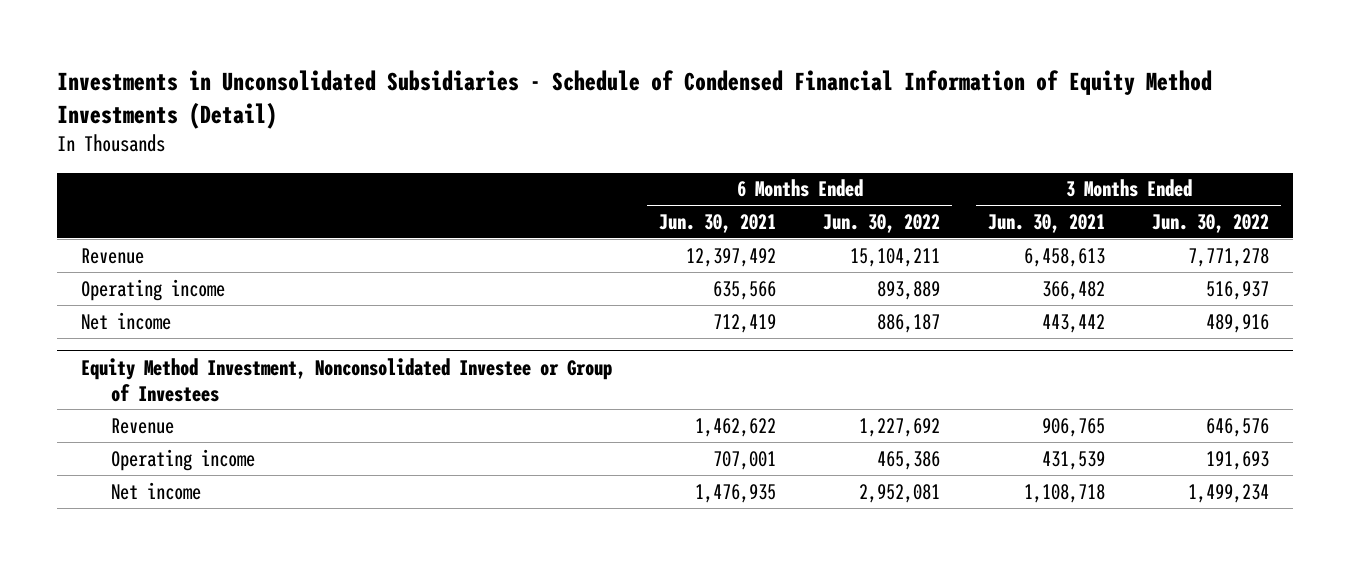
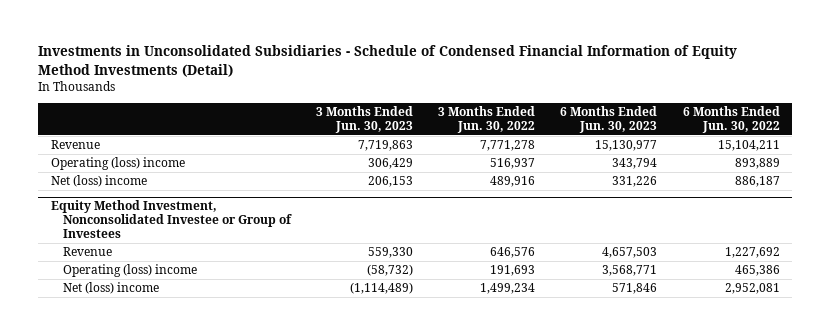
[658,213,776,233] Jun. 30, 2021 -> none
[987,213,1105,233] Jun. 30, 2021 -> none
none -> [316,106,414,134] 3 Months Ended Jun. 30, 2023
none -> [560,106,658,134] 6 Months Ended Jun. 30, 2023
[80,278,225,301] Operating income -> [50,157,185,171] Operating (loss) income
[80,311,171,330] Net income -> [50,175,147,188] Net (loss) income
[111,448,256,471] Operating income -> [62,264,197,278] Operating (loss) income
[111,481,202,500] Net income -> [62,282,159,295] Net (loss) income

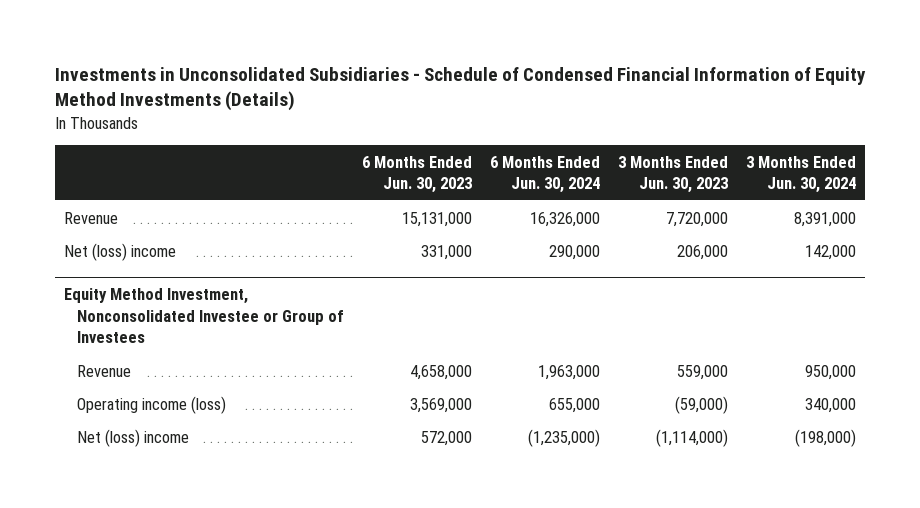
[37,45,737,77] Investments in Unconsolidated Subsidiaries - Schedule of Condensed Financial Information of Equity Method Investments (Detail) -> [54,66,866,112] Investments in Unconsolidated Subsidiaries - Schedule of Condensed Financial Information of Equity Method Investments (Details)
[438,106,536,134] 3 Months Ended Jun. 30, 2022 -> none
[682,106,780,134] 6 Months Ended Jun. 30, 2022 -> none
none -> [489,155,600,194] 6 Months Ended Jun. 30, 2024
none -> [746,155,857,194] 3 Months Ended Jun. 30, 2024
[50,157,185,171] Operating (loss) income -> none
[358,140,414,152] 7,719,863 -> [665,211,728,227] 7,720,000
[595,140,658,152] 15,130,977 -> [401,211,472,227] 15,131,000
[368,176,414,188] 206,153 -> [676,244,728,260] 206,000
[612,176,658,188] 331,226 -> [420,244,472,260] 331,000
[368,247,414,259] 559,330 -> [676,364,728,380] 559,000
[602,247,658,259] 4,657,503 -> [409,364,472,380] 4,658,000
[62,264,197,278] Operating (loss) income -> [76,395,226,414] Operating income (loss)
[367,264,414,277] (58,732) -> [674,395,728,414] (59,000)
[602,265,658,277] 3,568,771 -> [409,397,472,413] 3,569,000
[350,282,414,295] (1,114,489) -> [655,428,728,447] (1,114,000)
[612,283,658,295] 571,846 -> [420,430,472,446] 572,000

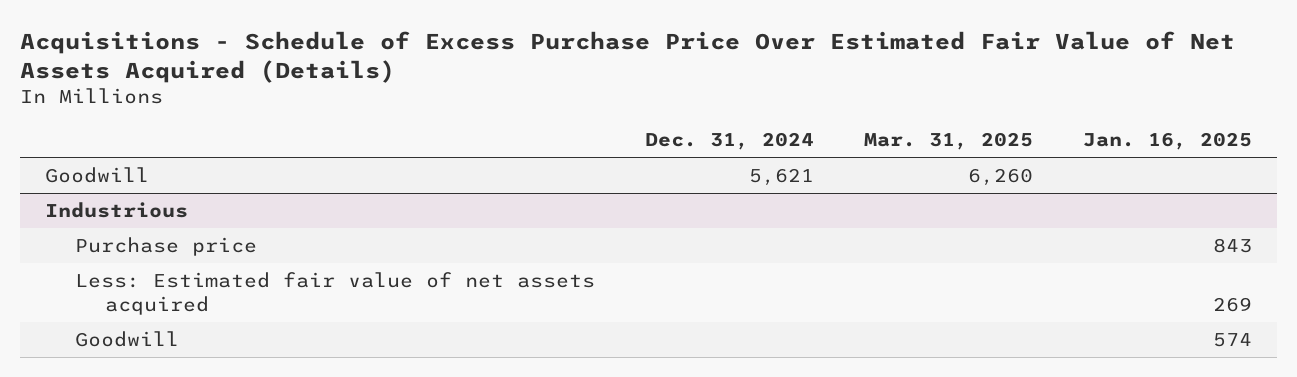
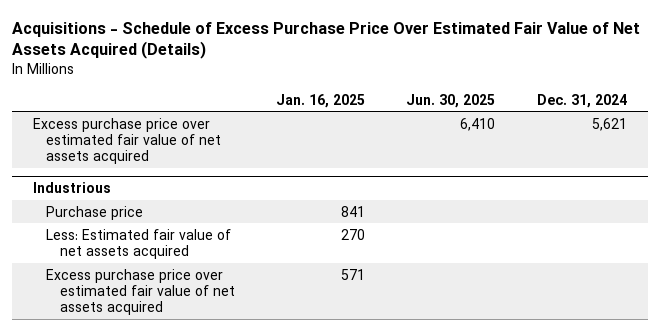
[864,132,1034,151] Mar. 31, 2025 -> none
none -> [406,93,496,108] Jun. 30, 2025
[45,167,150,184] Goodwill -> [33,117,222,165] Excess purchase price over estimated fair value of net assets acquired
[75,331,180,348] Goodwill -> none
[1213,238,1253,254] 843 -> [341,205,366,217] 841
[1213,297,1253,313] 269 -> [341,228,366,240] 270
none -> [46,268,235,316] Excess purchase price over estimated fair value of net assets acquired

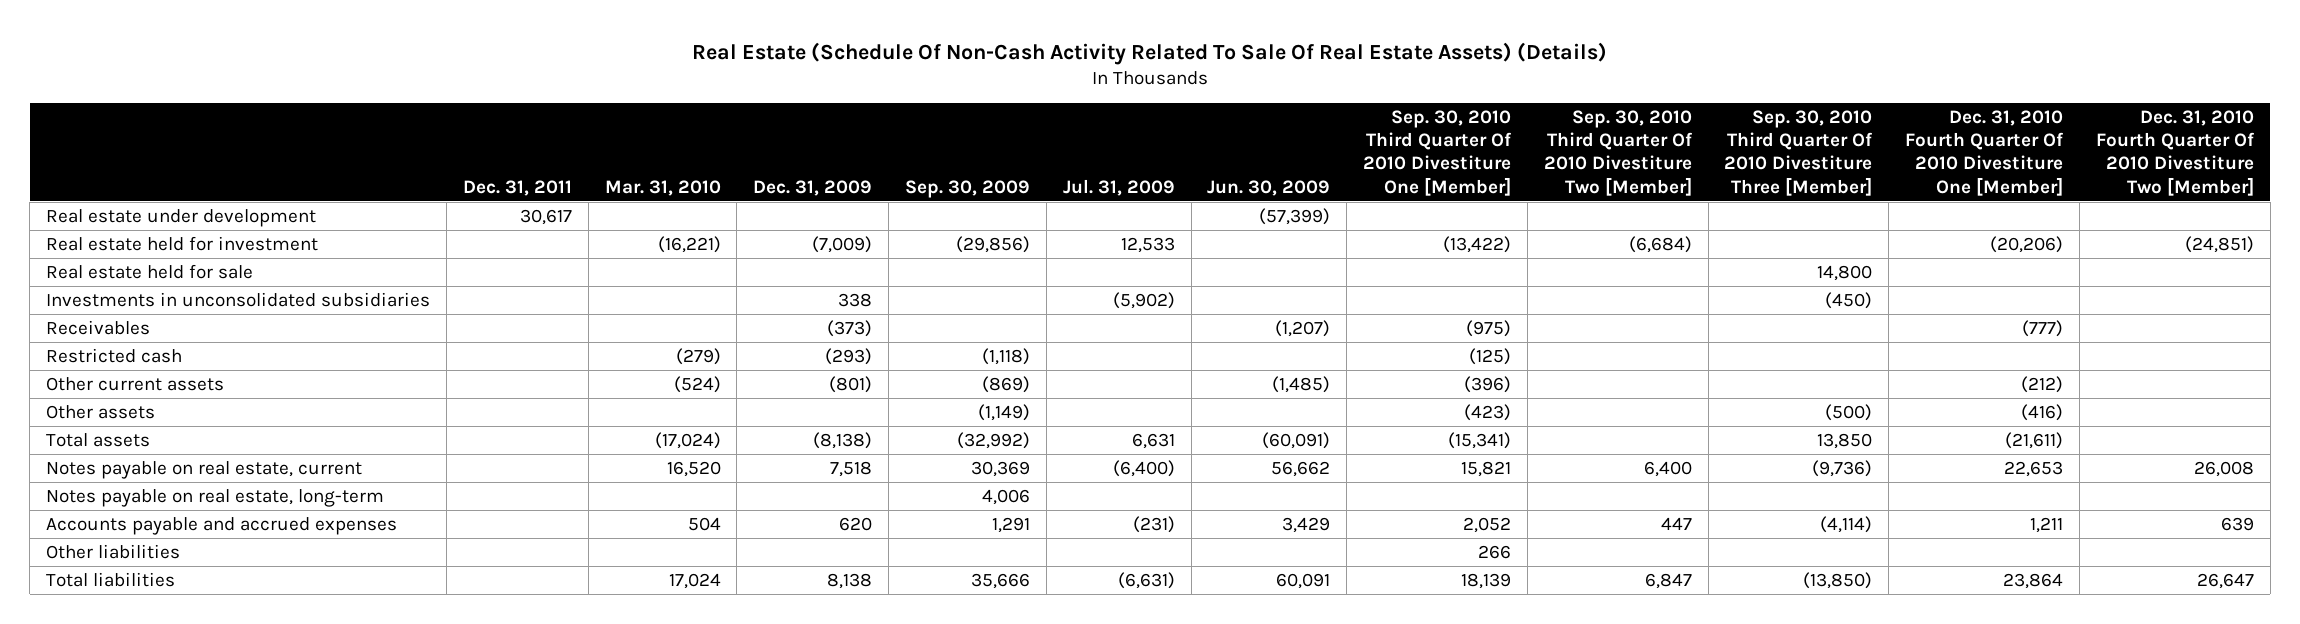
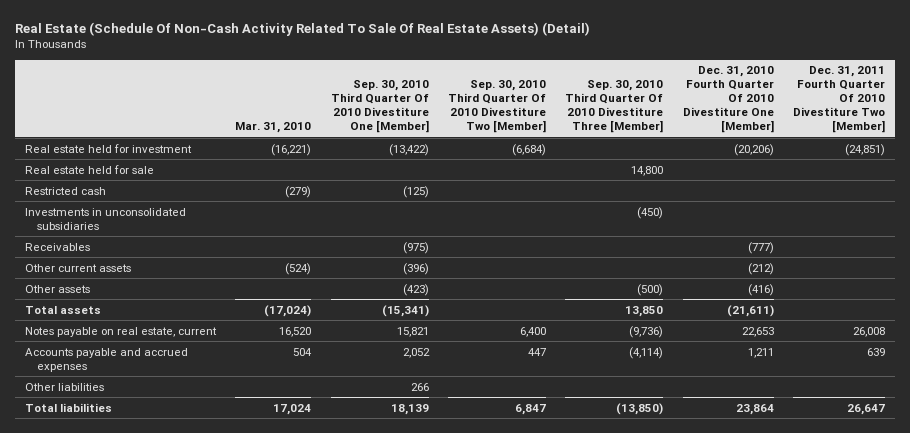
[692,42,1608,66] Real Estate (Schedule Of Non-Cash Activity Related To Sale Of Real Estate Assets) (Details) -> [15,21,591,36] Real Estate (Schedule Of Non-Cash Activity Related To Sale Of Real Estate Assets) (Detail)
[462,179,572,196] Dec. 31, 2011 -> none
[753,179,873,196] Dec. 31, 2009 -> none
[905,179,1031,198] Sep. 30, 2009 -> none
[1062,178,1175,196] Jul. 31, 2009 -> none
[1207,179,1331,196] Jun. 30, 2009 -> none
[2095,110,2255,196] Dec. 31, 2010 Fourth Quarter Of 2010 Divestiture Two [Member] -> none
none -> [793,66,886,134] Dec. 31, 2011 Fourth Quarter Of 2010 Divestiture Two [Member]
[46,208,317,227] Real estate under development -> none
[46,347,183,363] Restricted cash -> [24,186,106,195] Restricted cash
[46,488,385,507] Notes payable on real estate, long-term -> none

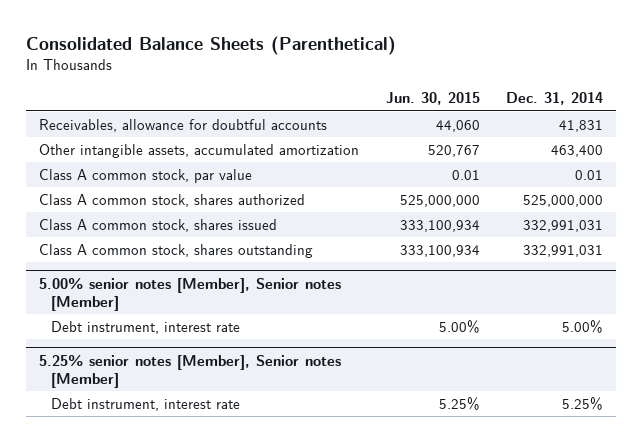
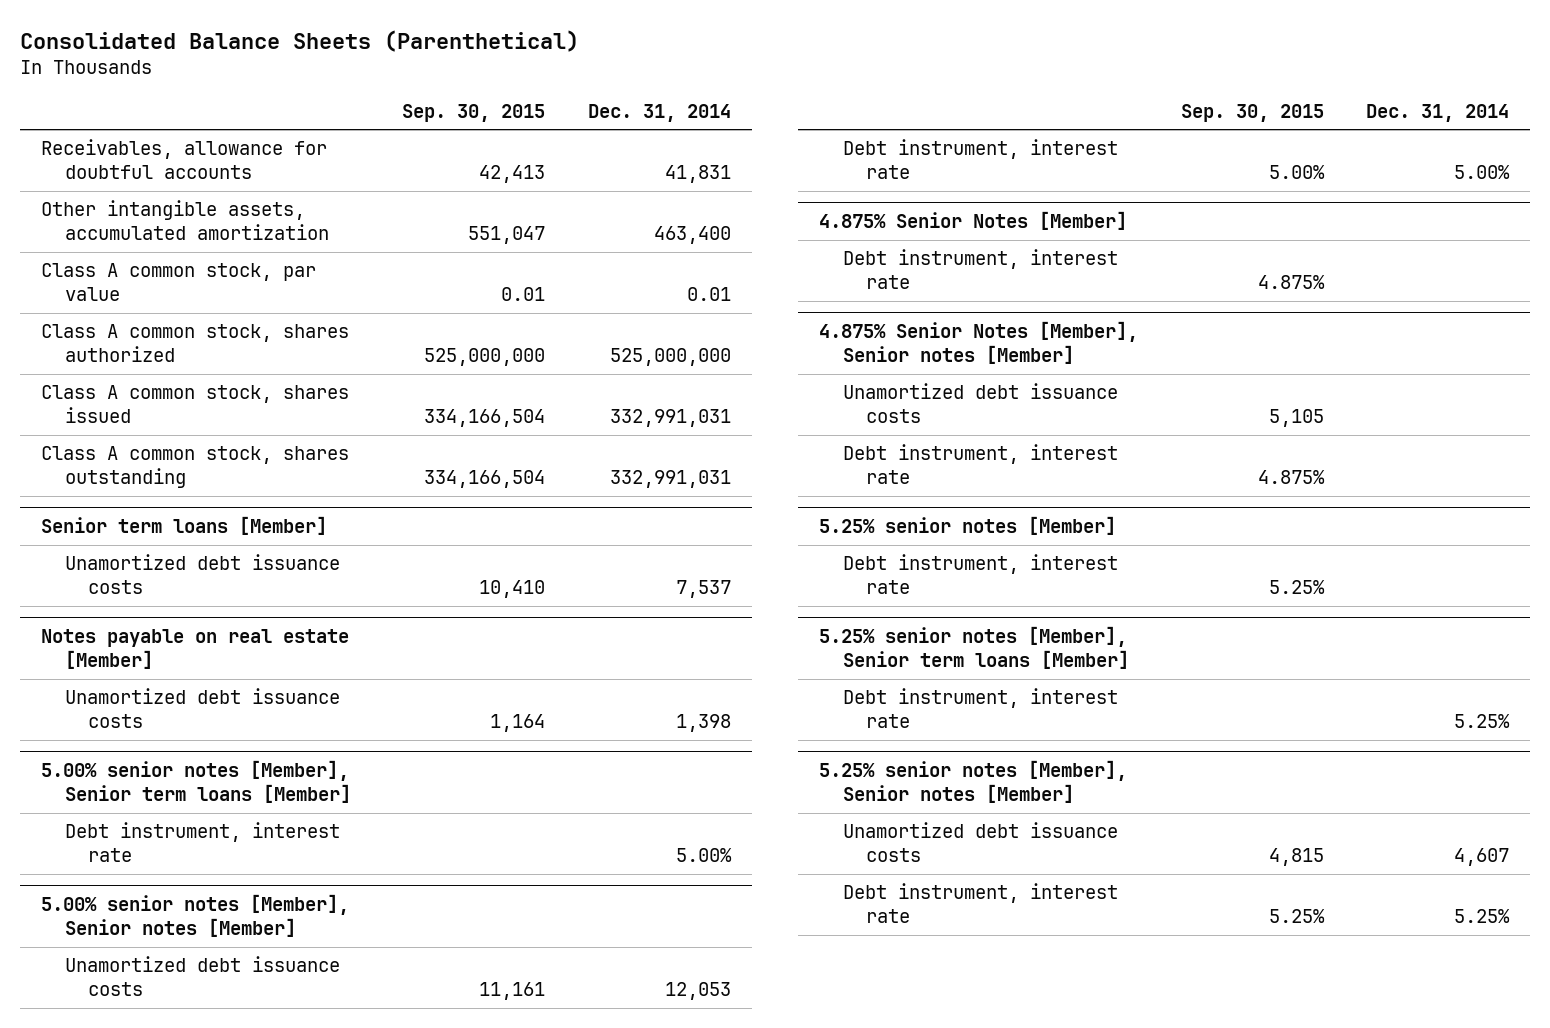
[385,92,480,106] Jun. 30, 2015 -> none
none -> [402,103,546,122] Sep. 30, 2015
none -> [41,516,328,536] Senior term loans [Member]
none -> [64,554,340,595] Unamortized debt issuance costs
none -> [41,629,350,670] Notes payable on real estate [Member]
none -> [64,688,340,729] Unamortized debt issuance costs
none -> [41,760,351,804] 5.00% senior notes [Member], Senior term loans [Member]
none -> [64,822,340,863] Debt instrument, interest rate
none -> [64,956,340,997] Unamortized debt issuance costs
none -> [819,211,1128,231] 4.875% Senior Notes [Member]
none -> [842,249,1118,290] Debt instrument, interest rate
none -> [819,321,1139,365] 4.875% Senior Notes [Member], Senior notes [Member]
none -> [842,383,1118,424] Unamortized debt issuance costs
none -> [842,444,1118,485] Debt instrument, interest rate
none -> [819,516,1117,536] 5.25% senior notes [Member]
none -> [842,554,1118,595] Debt instrument, interest rate
none -> [819,626,1129,670] 5.25% senior notes [Member], Senior term loans [Member]
none -> [842,688,1118,729] Debt instrument, interest rate
none -> [842,822,1118,863] Unamortized debt issuance costs

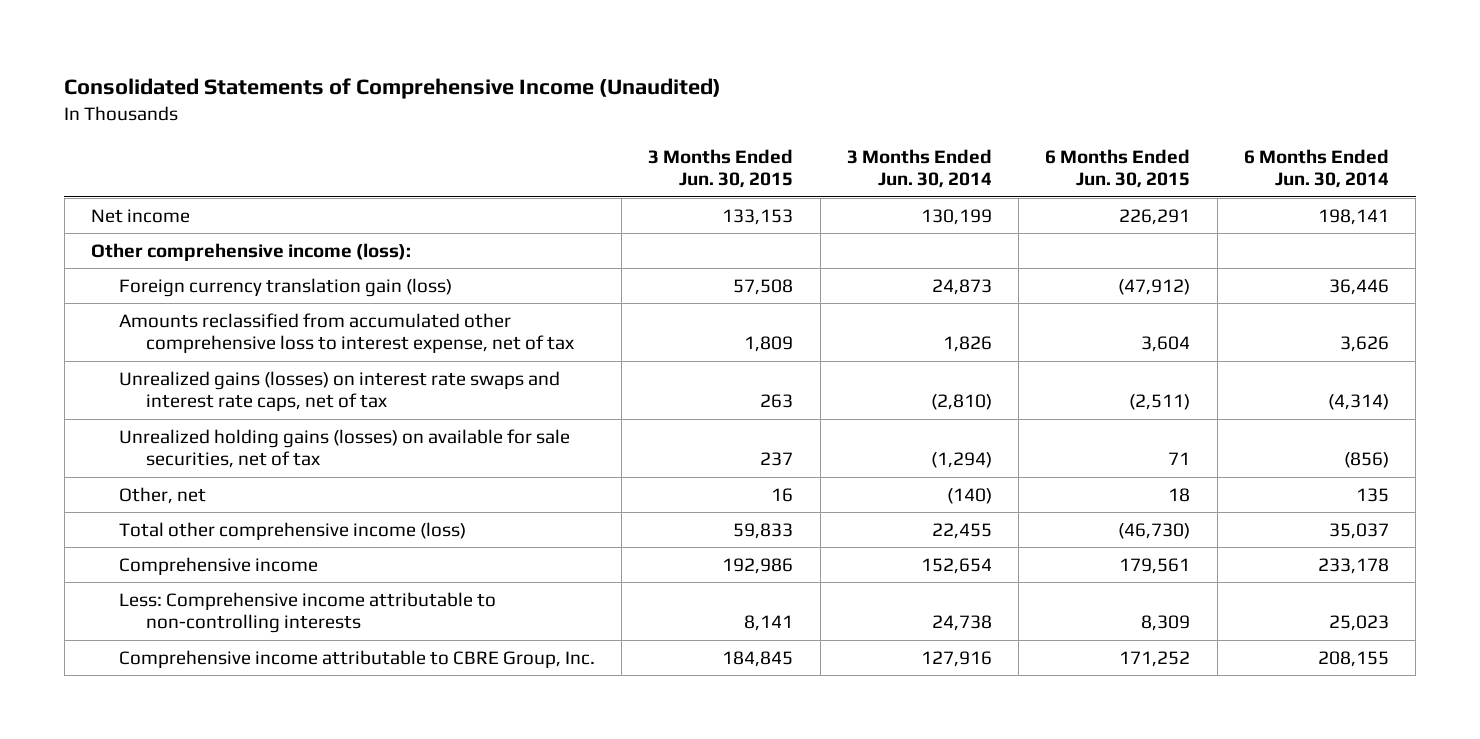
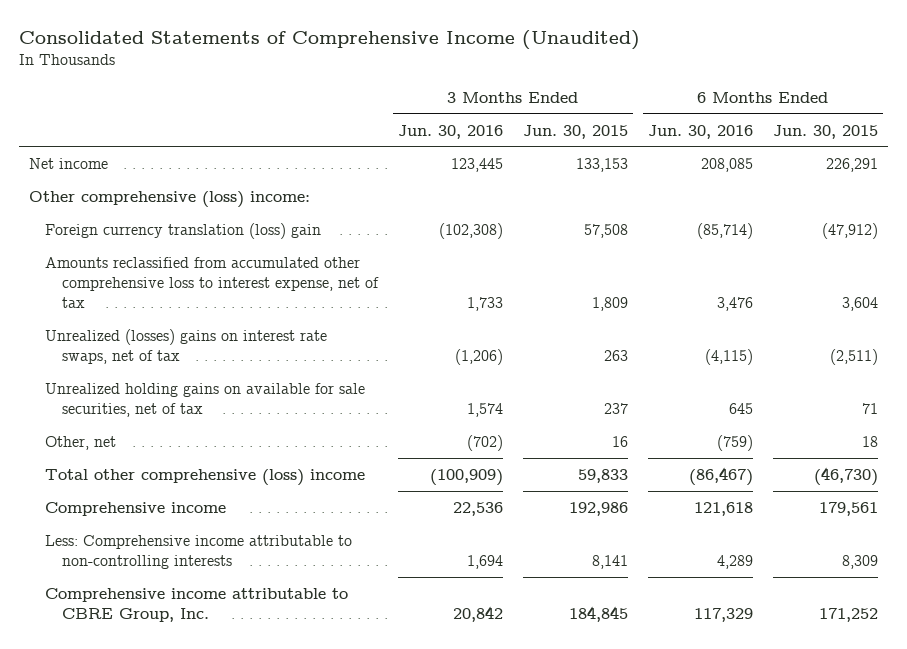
[846,148,992,188] 3 Months Ended Jun. 30, 2014 -> none
[1243,148,1389,188] 6 Months Ended Jun. 30, 2014 -> none
none -> [398,124,504,139] Jun. 30, 2016
none -> [648,124,754,139] Jun. 30, 2016
[91,242,412,261] Other comprehensive income (loss): -> [28,190,310,208] Other comprehensive (loss) income:
[118,277,452,297] Foreign currency translation gain (loss) -> [45,222,322,239] Foreign currency translation (loss) gain
[118,370,560,412] Unrealized gains (losses) on interest rate swaps and interest rate caps, net of tax -> [45,328,328,364] Unrealized (losses) gains on interest rate swaps, net of tax
[118,428,570,469] Unrealized holding gains (losses) on available for sale securities, net of tax -> [45,382,366,417] Unrealized holding gains on available for sale securities, net of tax
[118,521,466,540] Total other comprehensive income (loss) -> [45,468,366,486] Total other comprehensive (loss) income

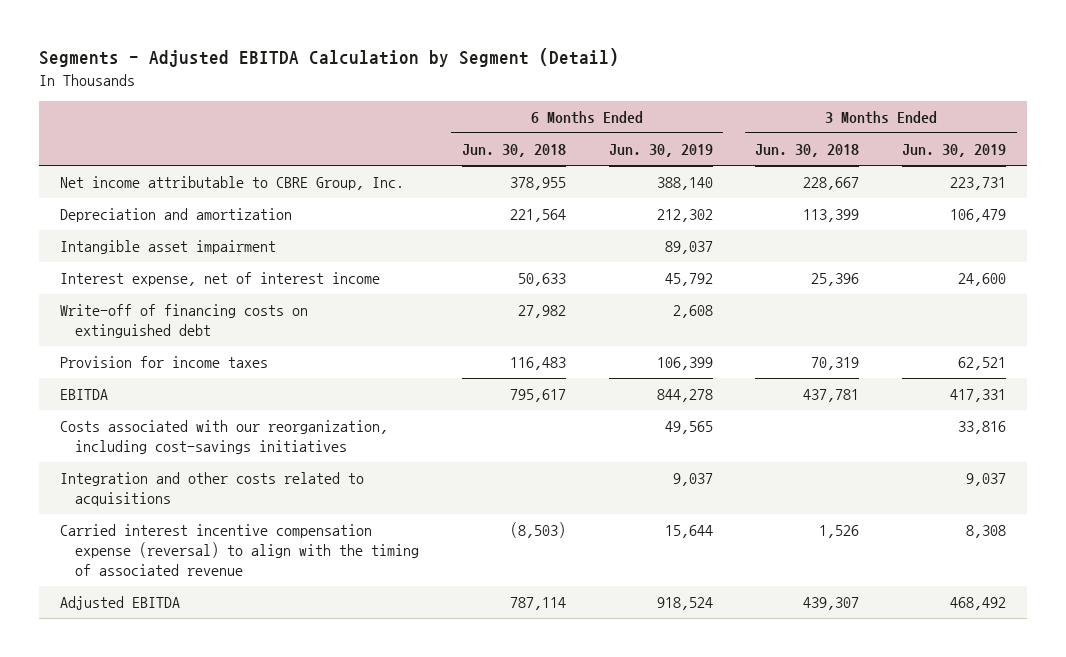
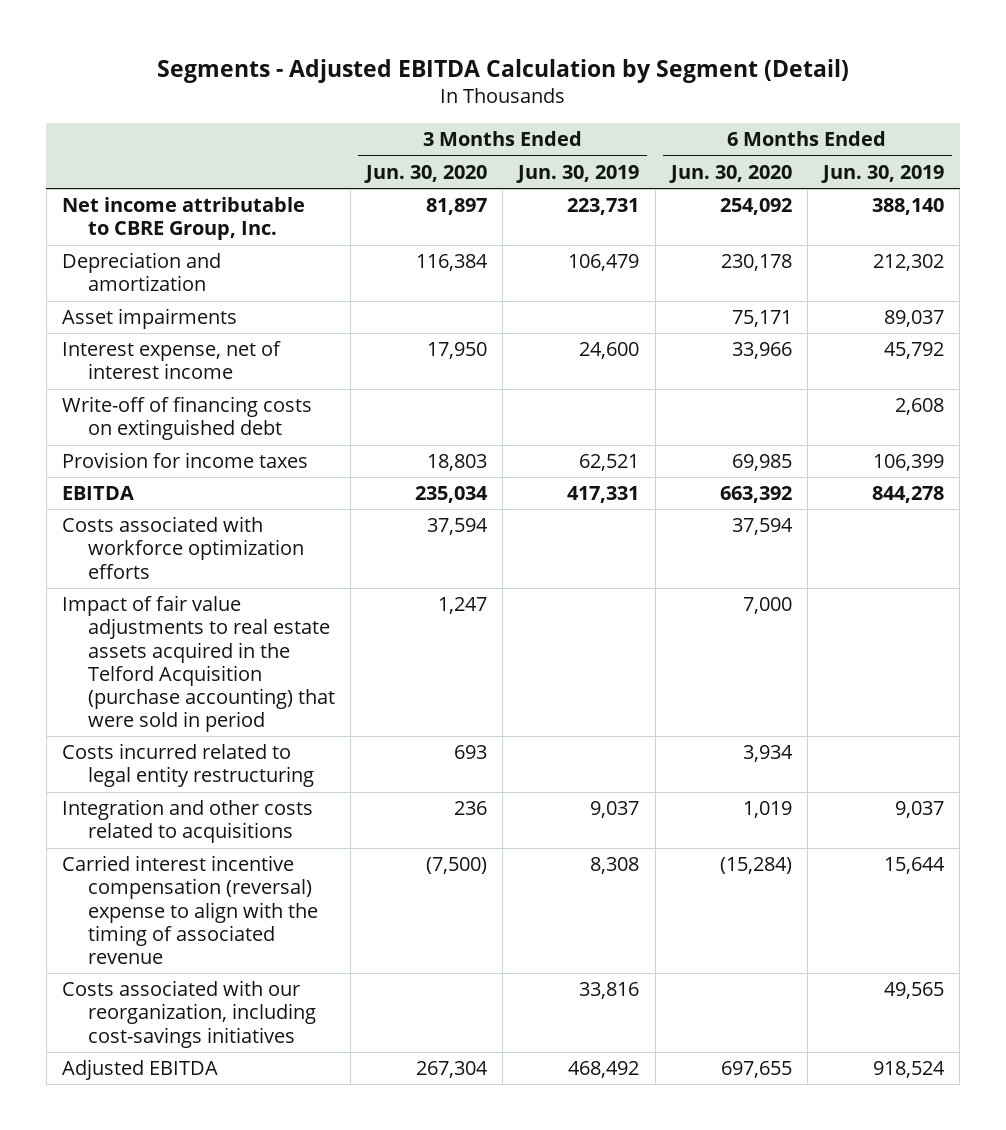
[462,144,567,158] Jun. 30, 2018 -> none
[755,144,860,158] Jun. 30, 2018 -> none
none -> [364,164,488,183] Jun. 30, 2020
none -> [668,164,792,183] Jun. 30, 2020
[60,240,277,255] Intangible asset impairment -> [61,308,237,330] Asset impairments
none -> [61,516,304,579] Costs associated with workforce optimization efforts
none -> [61,595,335,733] Impact of fair value adjustments to real estate assets acquired in the Telford Acquisition (purchase accounting) that were sold in period
none -> [61,743,314,788] Costs incurred related to legal entity restructuring
[60,524,420,576] Carried interest incentive compensation expense (reversal) to align with the timing of associated revenue -> [61,855,318,964] Carried interest incentive compensation (reversal) expense to align with the timing of associated revenue
[60,420,389,454] Costs associated with our reorganization, including cost-savings initiatives -> [61,980,316,1048] Costs associated with our reorganization, including cost-savings initiatives

